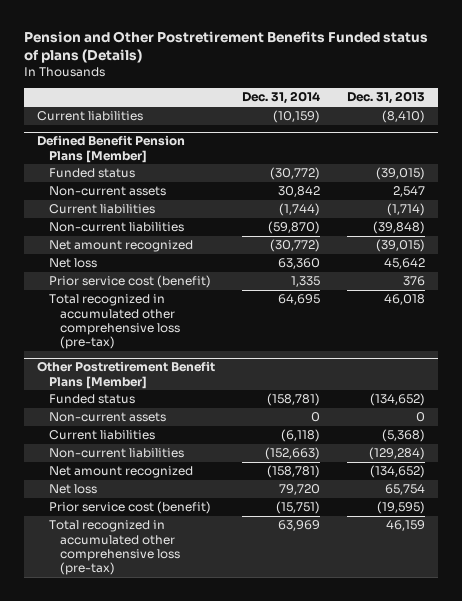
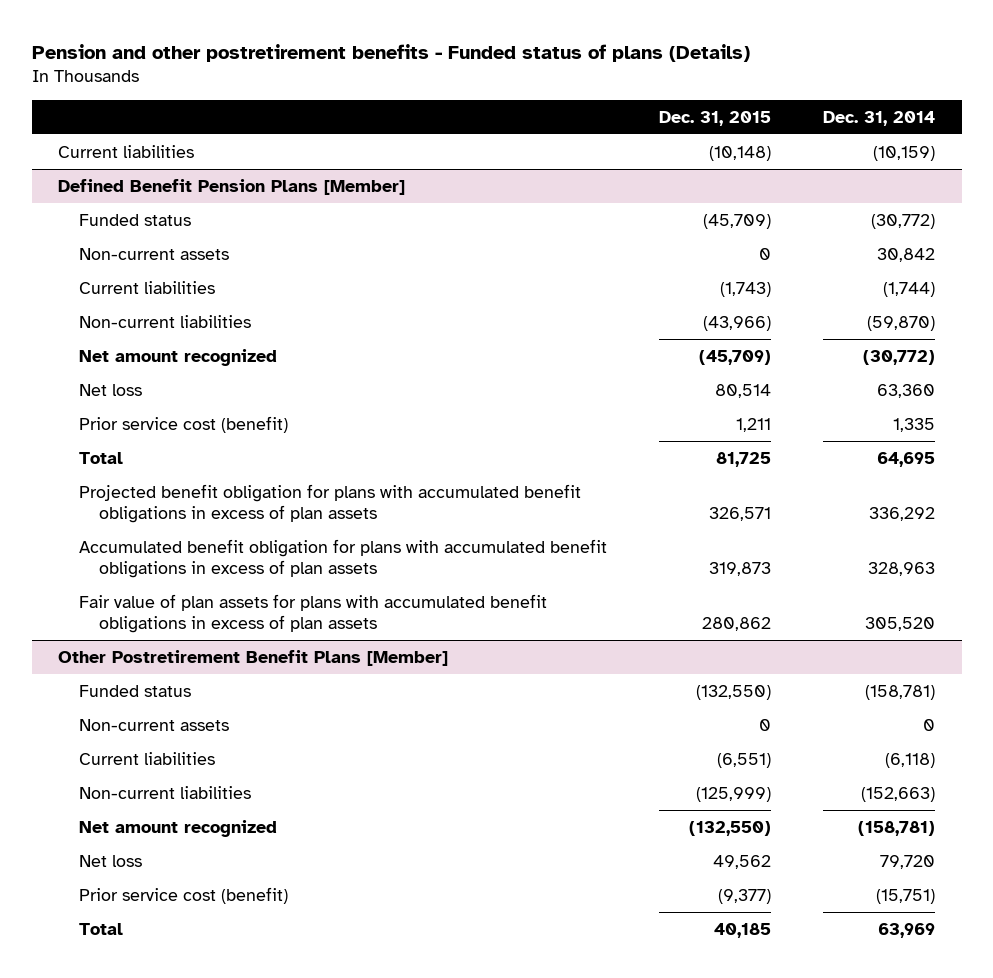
[23,31,428,64] Pension and Other Postretirement Benefits Funded status of plans (Details) -> [31,43,750,62] Pension and other postretirement benefits - Funded status of plans (Details)
[346,91,425,105] Dec. 31, 2013 -> none
none -> [658,110,771,126] Dec. 31, 2015
[48,294,180,349] Total recognized in accumulated other comprehensive loss (pre-tax) -> [78,451,123,464] Total
none -> [78,483,581,524] Projected benefit obligation for plans with accumulated benefit obligations in excess of plan assets
none -> [78,538,607,579] Accumulated benefit obligation for plans with accumulated benefit obligations in excess of plan assets
none -> [78,593,547,634] Fair value of plan assets for plans with accumulated benefit obligations in excess of plan assets
[48,520,180,575] Total recognized in accumulated other comprehensive loss (pre-tax) -> [78,922,123,935] Total

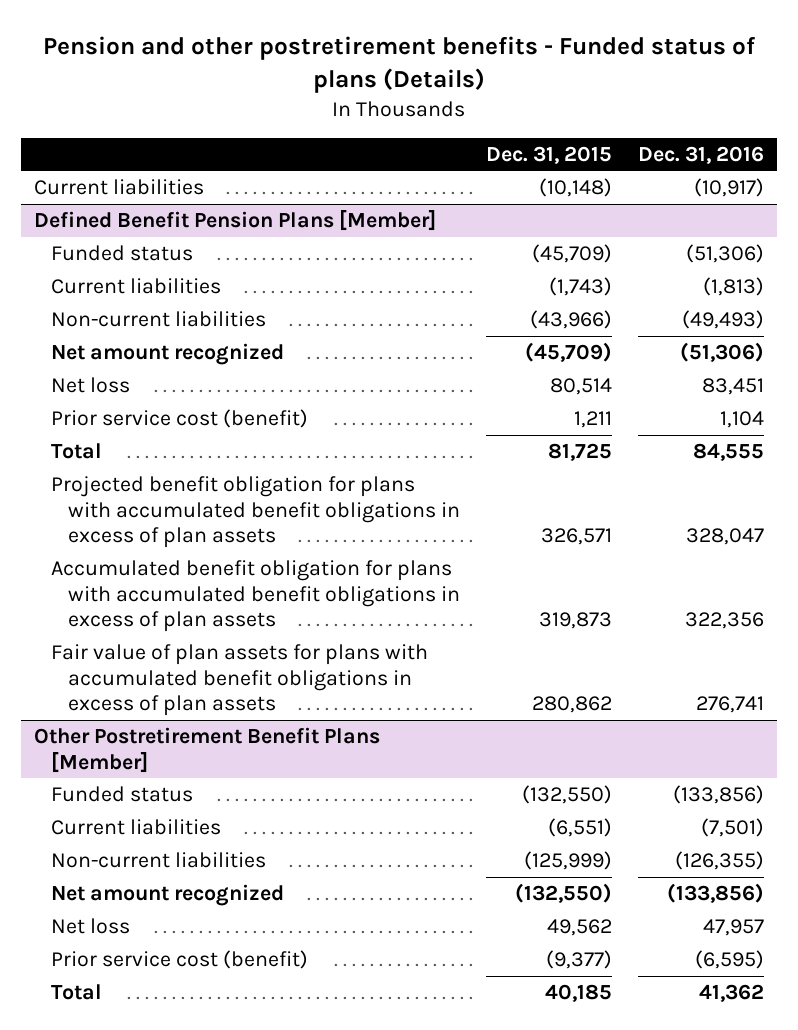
[823,110,936,126] Dec. 31, 2014 -> none
none -> [637,145,764,164] Dec. 31, 2016
[78,247,229,260] Non-current assets -> none
[78,718,229,731] Non-current assets -> none

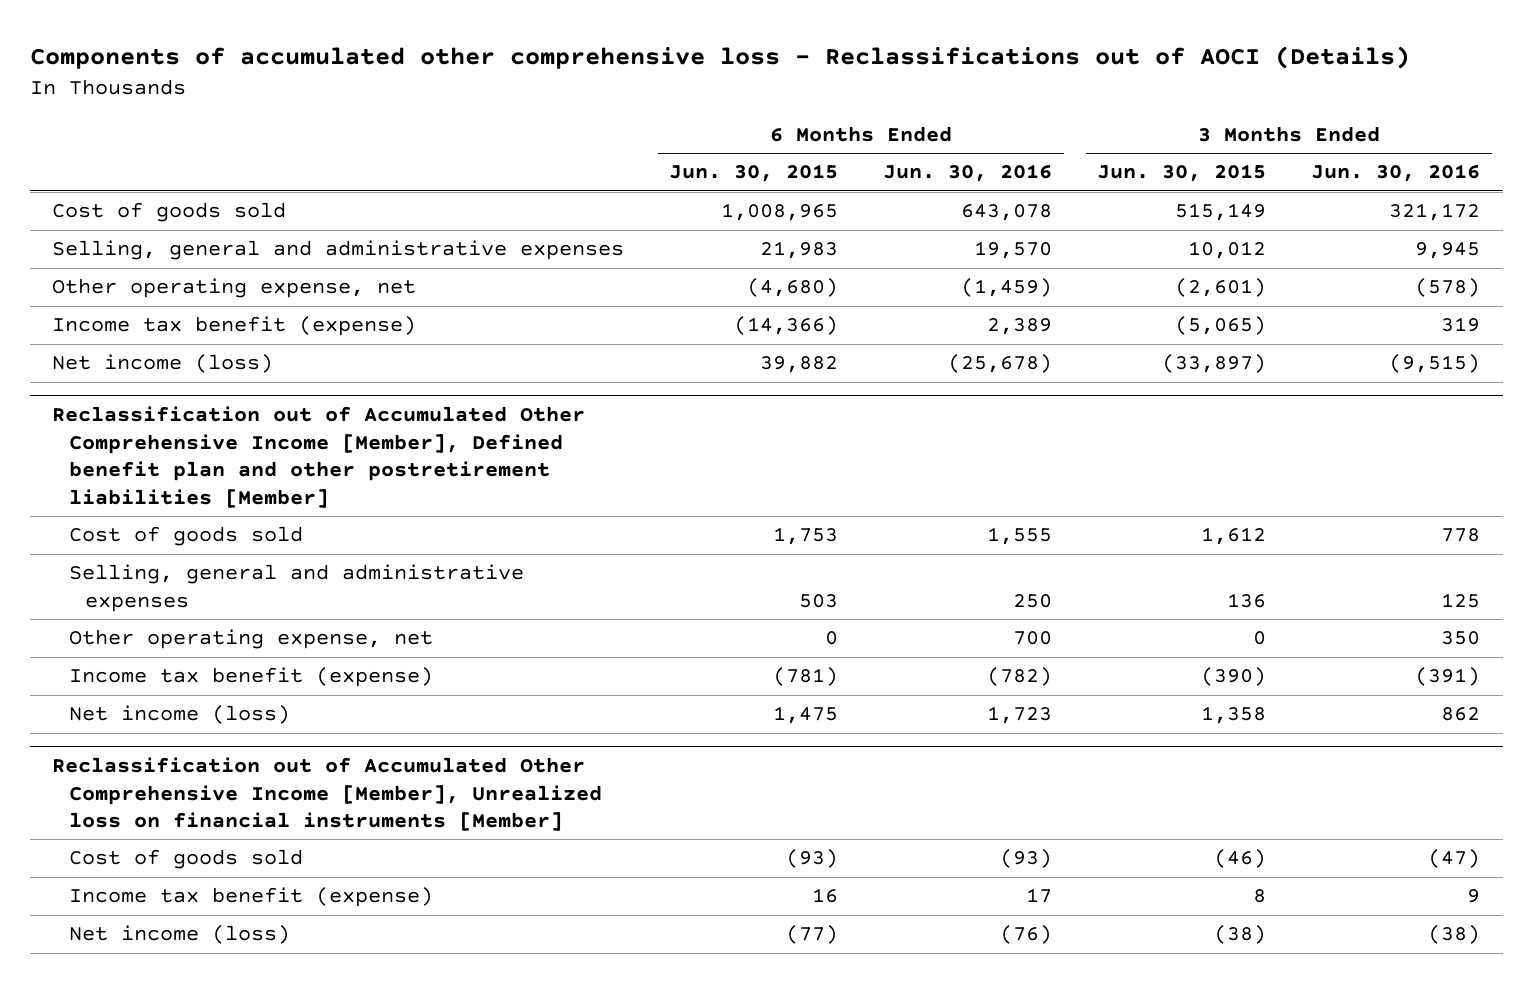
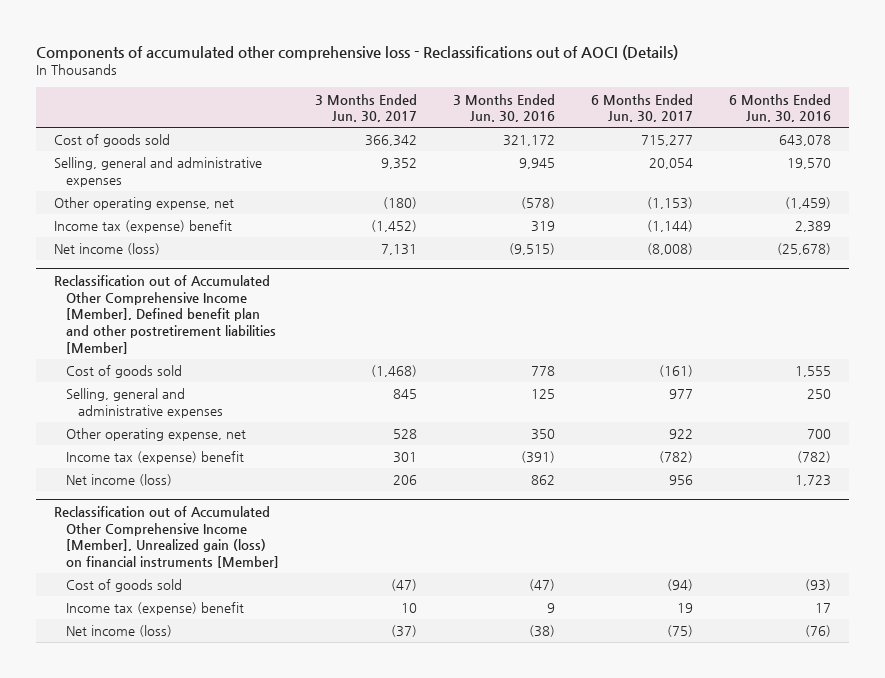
[669,164,839,183] Jun. 30, 2015 -> none
[1097,164,1267,183] Jun. 30, 2015 -> none
none -> [315,93,418,123] 3 Months Ended Jun. 30, 2017
none -> [590,93,693,123] 6 Months Ended Jun. 30, 2017
[52,316,417,337] Income tax benefit (expense) -> [54,220,233,234] Income tax (expense) benefit
[68,667,433,688] Income tax benefit (expense) -> [66,451,245,465] Income tax (expense) benefit
[52,757,602,832] Reclassification out of Accumulated Other Comprehensive Income [Member], Unrealized loss on financial instruments [Member] -> [54,505,280,569] Reclassification out of Accumulated Other Comprehensive Income [Member], Unrealized gain (loss) on financial instruments [Member]
[68,887,433,908] Income tax benefit (expense) -> [66,602,245,616] Income tax (expense) benefit

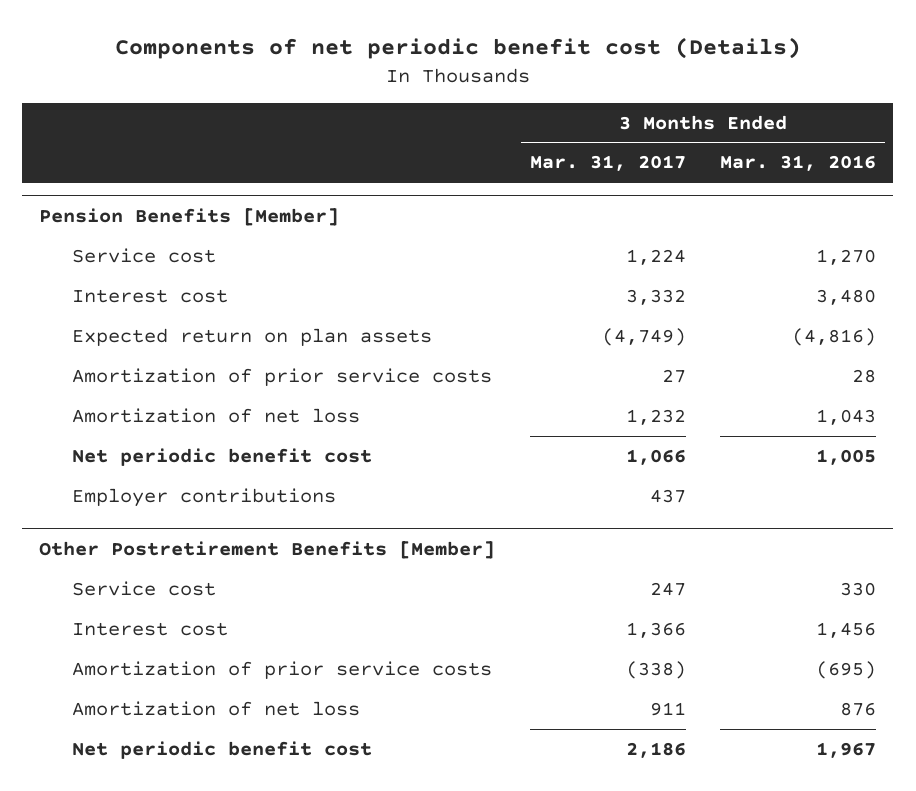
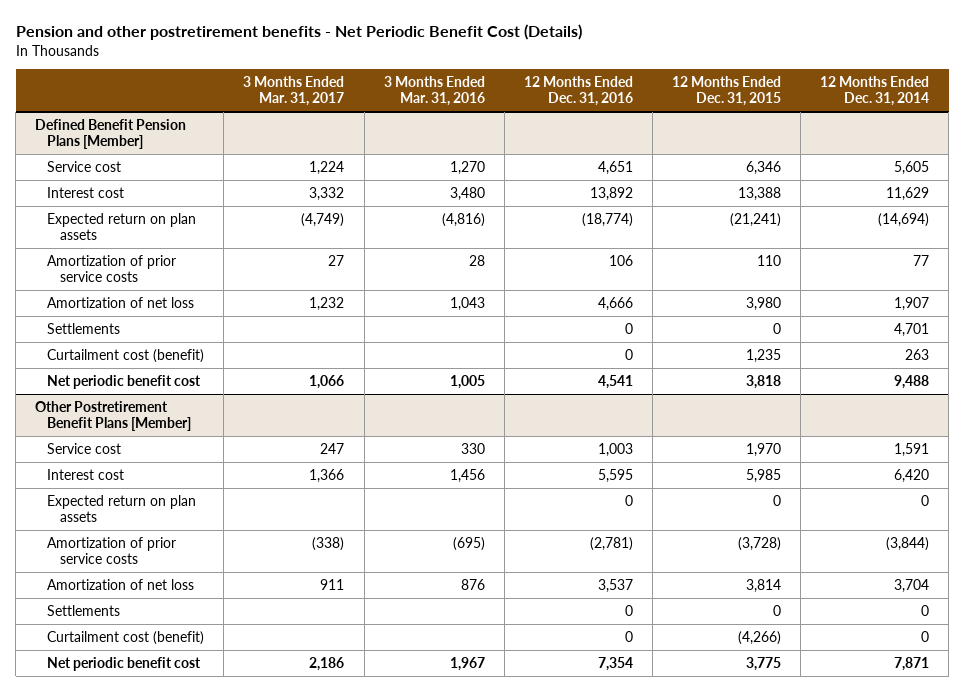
[114,37,801,60] Components of net periodic benefit cost (Details) -> [15,23,582,40] Pension and other postretirement benefits - Net Periodic Benefit Cost (Details)
none -> [523,76,633,107] 12 Months Ended Dec. 31, 2016
none -> [671,76,781,107] 12 Months Ended Dec. 31, 2015
none -> [819,76,929,107] 12 Months Ended Dec. 31, 2014
[39,207,340,226] Pension Benefits [Member] -> [35,118,187,149] Defined Benefit Pension Plans [Member]
none -> [47,322,121,334] Settlements
none -> [47,348,205,363] Curtailment cost (benefit)
[71,487,336,507] Employer contributions -> none
[39,540,496,559] Other Postretirement Benefits [Member] -> [35,400,192,431] Other Postretirement Benefit Plans [Member]
none -> [47,494,197,522] Expected return on plan assets
none -> [47,604,121,616] Settlements
none -> [47,630,205,645] Curtailment cost (benefit)

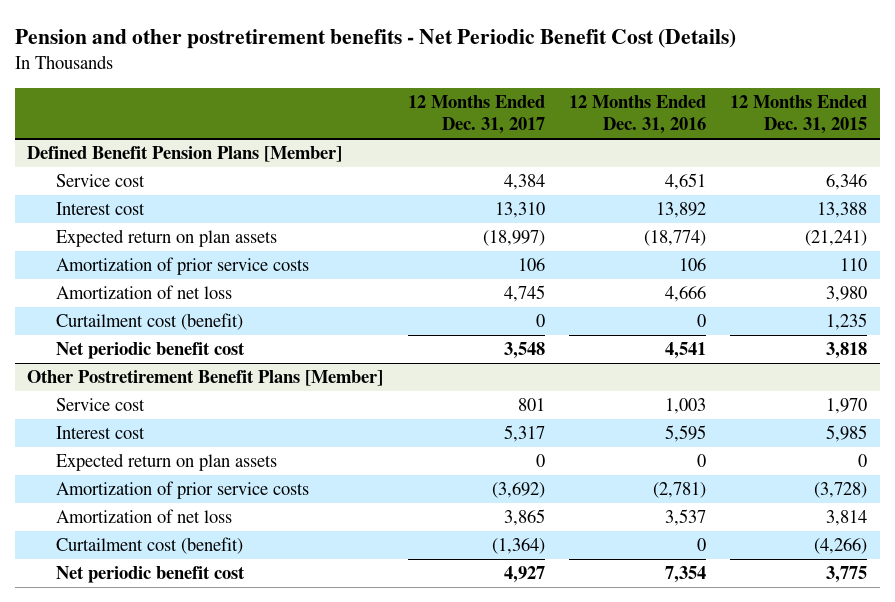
[243,76,345,107] 3 Months Ended Mar. 31, 2017 -> none
[383,76,485,107] 3 Months Ended Mar. 31, 2016 -> none
[819,76,929,107] 12 Months Ended Dec. 31, 2014 -> none
none -> [407,95,545,135] 12 Months Ended Dec. 31, 2017
[47,322,121,334] Settlements -> none
[47,604,121,616] Settlements -> none

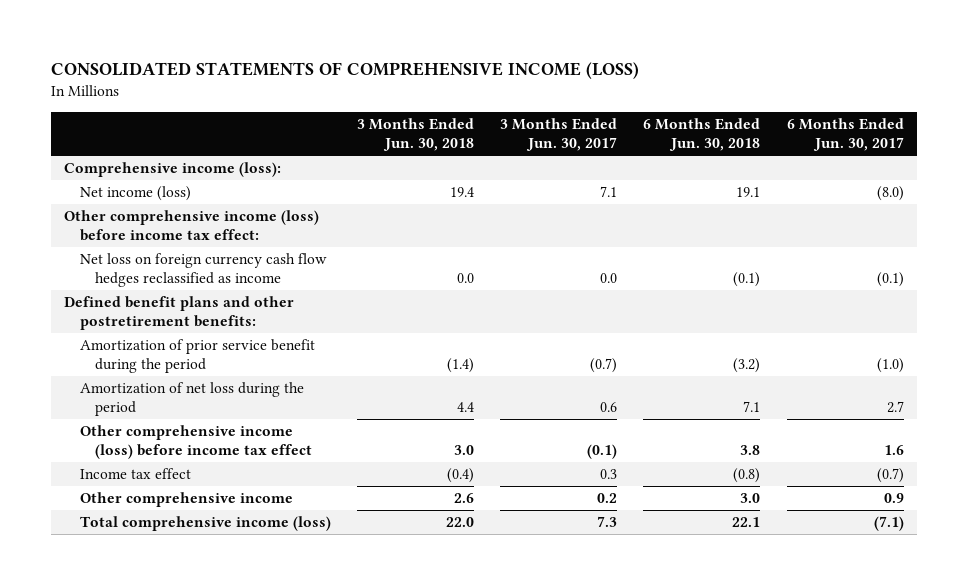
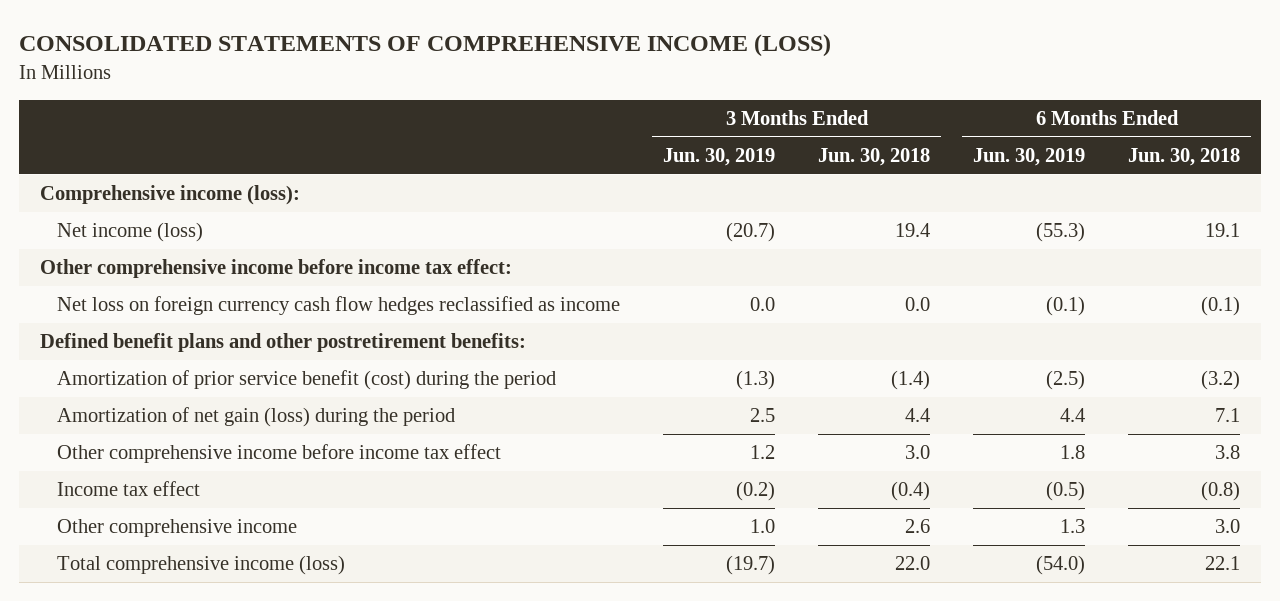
[500,118,618,152] 3 Months Ended Jun. 30, 2017 -> none
[786,118,904,152] 6 Months Ended Jun. 30, 2017 -> none
none -> [663,147,776,166] Jun. 30, 2019
none -> [973,147,1086,166] Jun. 30, 2019
[64,210,320,241] Other comprehensive income (loss) before income tax effect: -> [40,259,513,279] Other comprehensive income before income tax effect:
[79,339,315,373] Amortization of prior service benefit during the period -> [57,370,557,391] Amortization of prior service benefit (cost) during the period
[79,382,304,416] Amortization of net loss during the period -> [57,407,456,428] Amortization of net gain (loss) during the period
[79,425,313,459] Other comprehensive income (loss) before income tax effect -> [57,444,502,464] Other comprehensive income before income tax effect

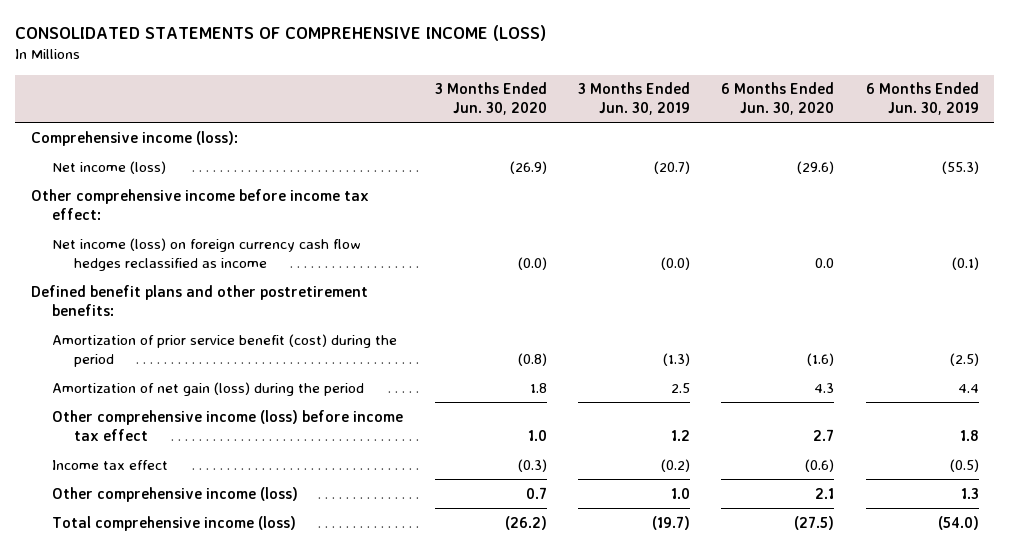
[818,147,931,166] Jun. 30, 2018 -> none
[1128,147,1241,166] Jun. 30, 2018 -> none
none -> [434,82,547,116] 3 Months Ended Jun. 30, 2020
none -> [721,82,835,116] 6 Months Ended Jun. 30, 2020
[57,296,621,316] Net loss on foreign currency cash flow hedges reclassified as income -> [52,237,362,271] Net income (loss) on foreign currency cash flow hedges reclassified as income
[750,297,776,312] 0.0 -> [660,256,690,270] (0.0)
[57,444,502,464] Other comprehensive income before income tax effect -> [52,409,404,441] Other comprehensive income (loss) before income tax effect
[57,519,298,538] Other comprehensive income -> [52,486,299,502] Other comprehensive income (loss)

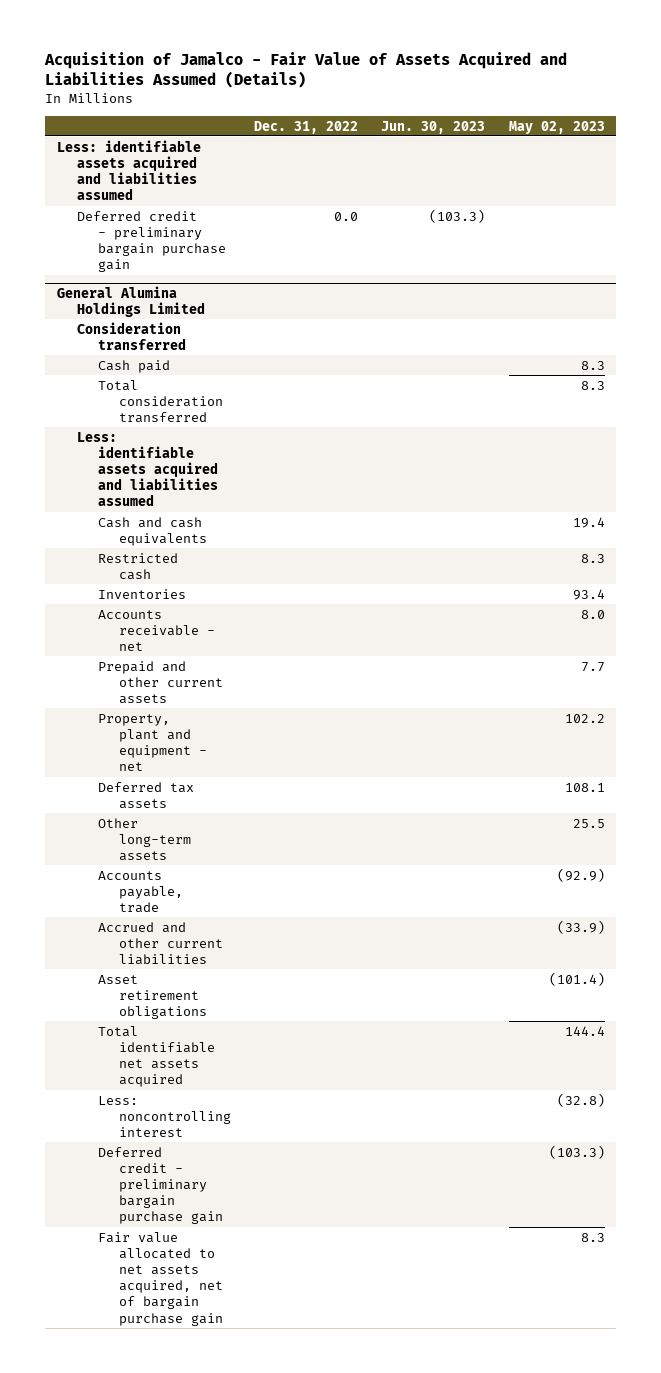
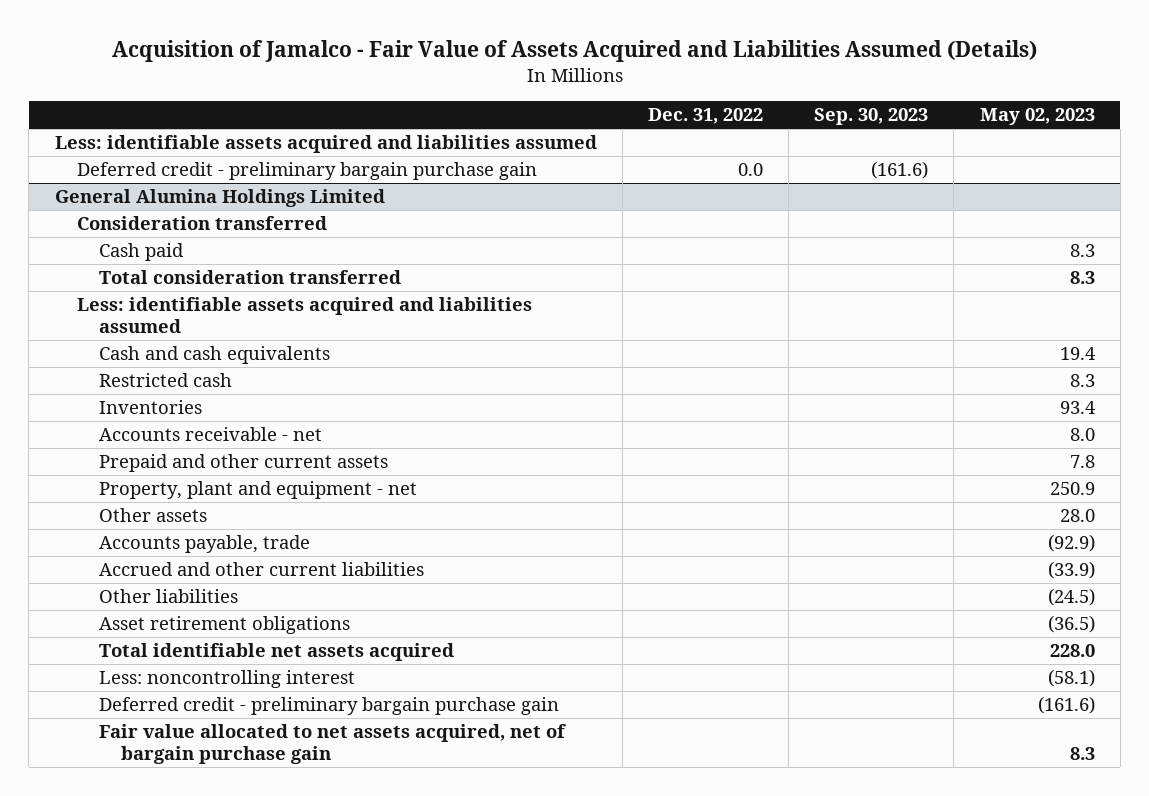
[381,120,486,134] Jun. 30, 2023 -> none
none -> [814,108,929,126] Sep. 30, 2023
[98,781,195,809] Deferred tax assets -> none
[580,661,605,672] 7.7 -> [1069,455,1095,469] 7.8
[564,713,605,723] 102.2 -> [1049,482,1095,496] 250.9
[98,817,191,861] Other long-term assets -> [98,508,207,523] Other assets
[572,818,605,828] 25.5 -> [1059,509,1095,523] 28.0
none -> [98,589,238,604] Other liabilities
[548,971,605,986] (101.4) -> [1047,615,1095,634] (36.5)
[564,1025,605,1036] 144.4 -> [1049,644,1095,658] 228.0
[556,1092,605,1107] (32.8) -> [1047,669,1095,688] (58.1)
[548,1144,605,1159] (103.3) -> [1037,696,1095,715] (161.6)

